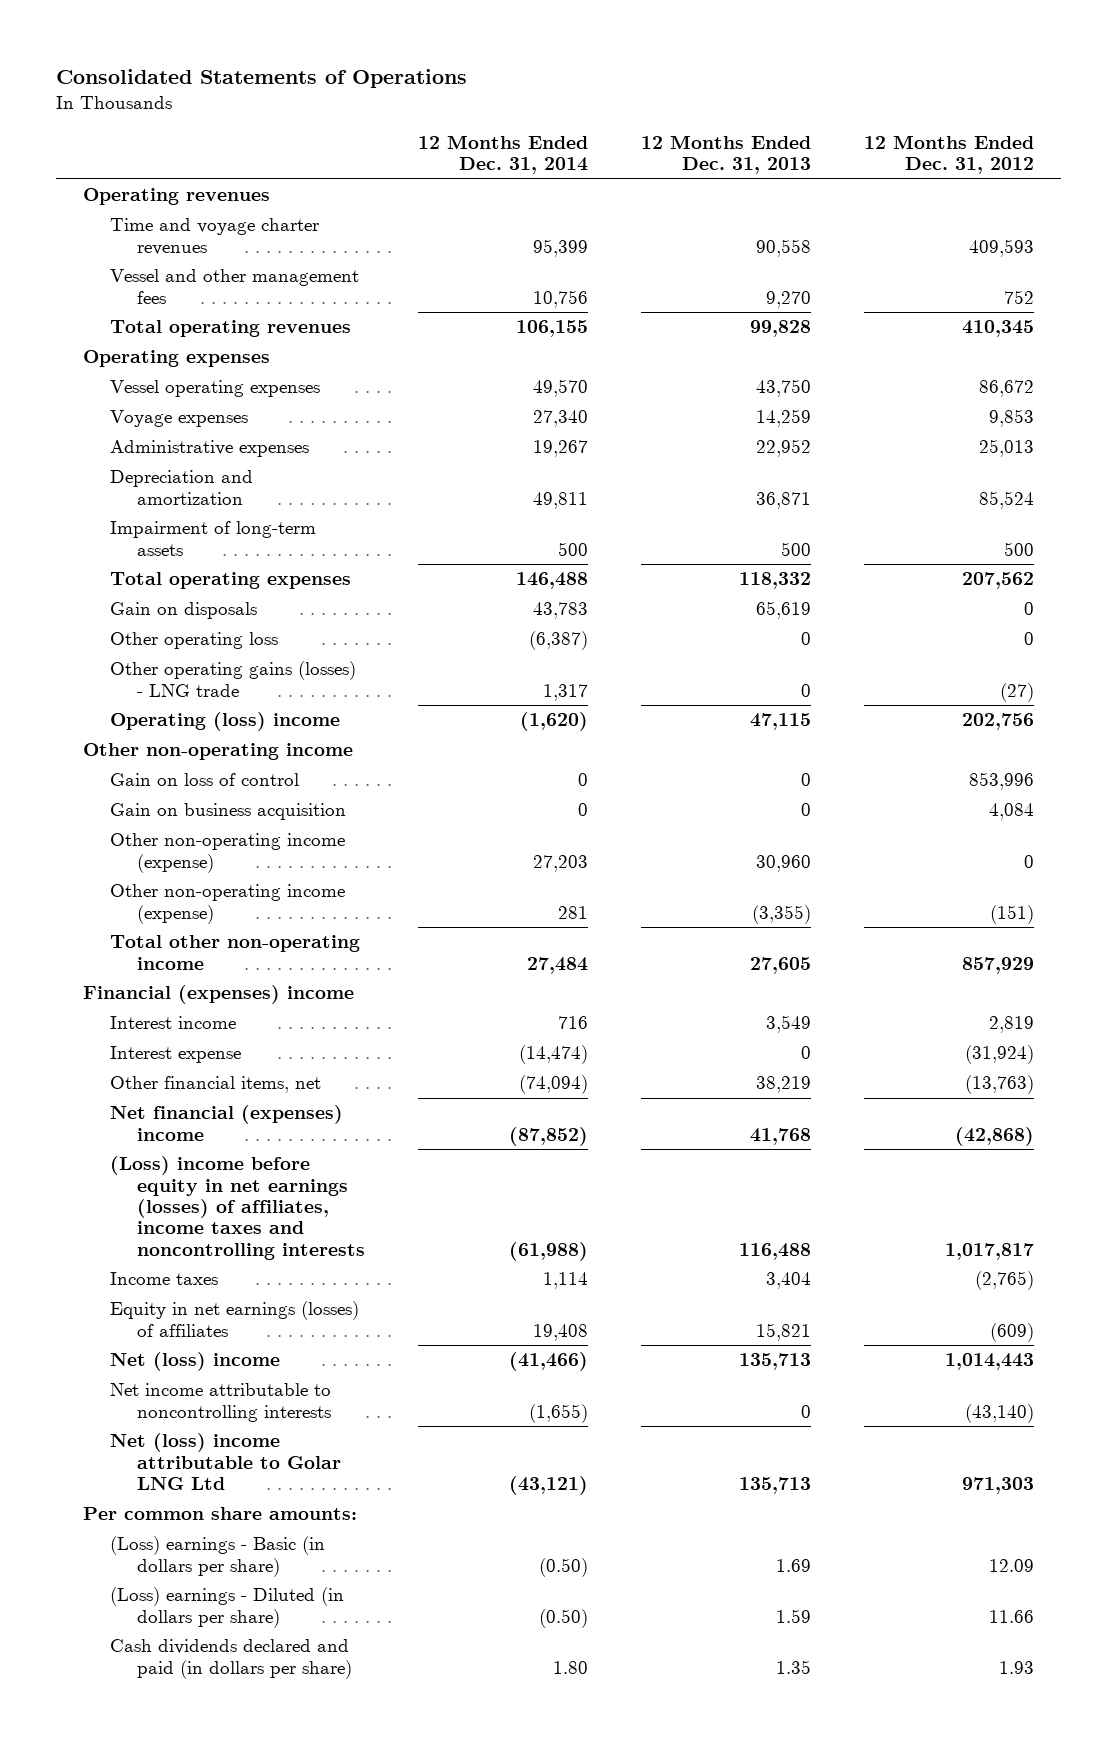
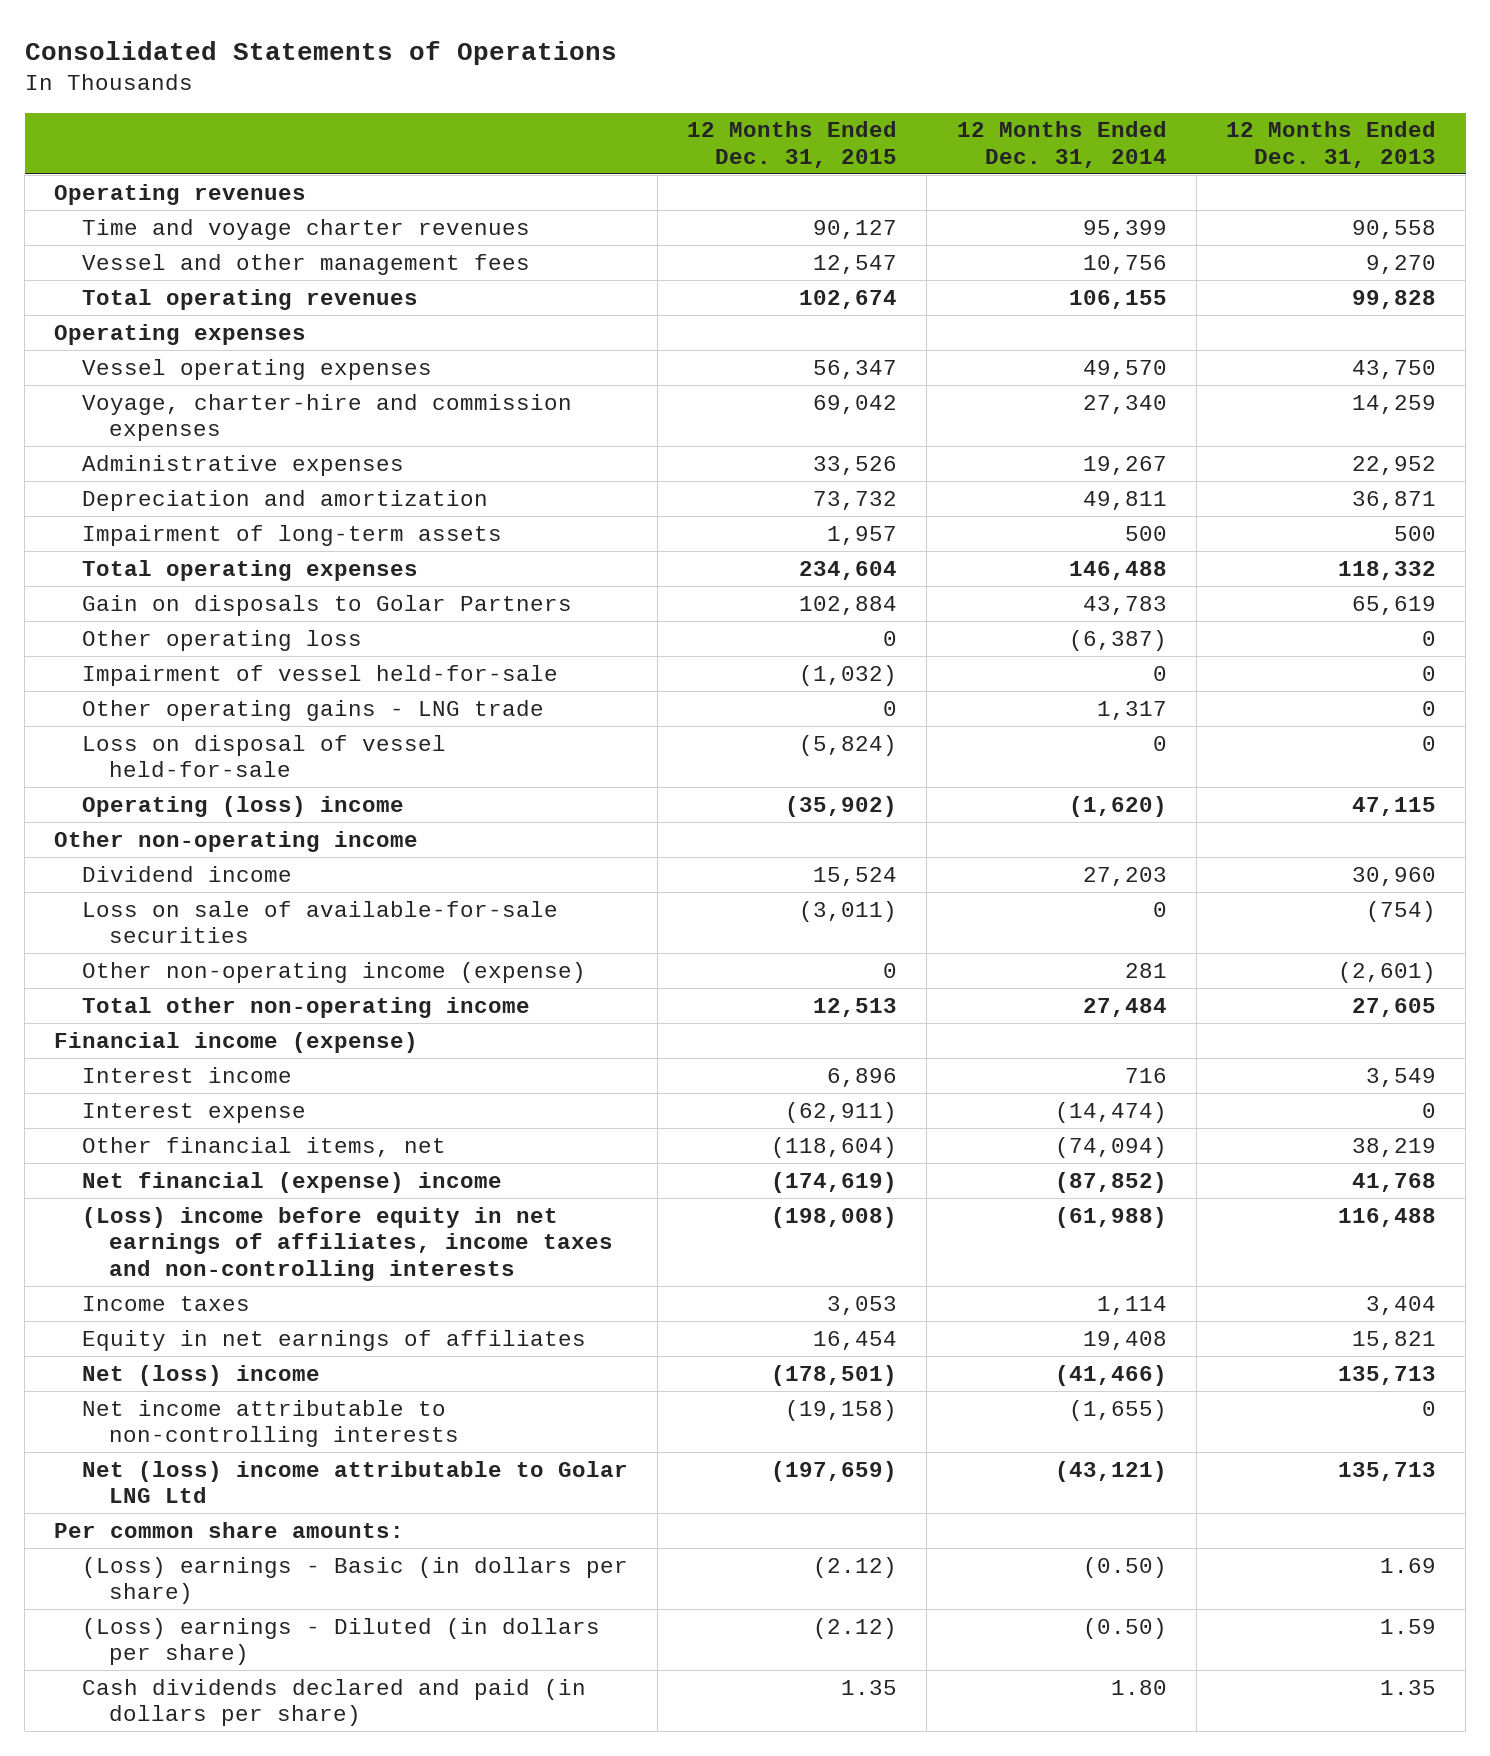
[864,134,1035,175] 12 Months Ended Dec. 31, 2012 -> none
none -> [687,121,898,168] 12 Months Ended Dec. 31, 2015
[109,410,248,428] Voyage expenses -> [81,393,572,442] Voyage, charter-hire and commission expenses
[109,602,257,620] Gain on disposals -> [81,594,572,616] Gain on disposals to Golar Partners
none -> [81,664,558,686] Impairment of vessel held-for-sale
[109,661,356,697] Other operating gains (losses) - LNG trade -> [81,699,544,721] Other operating gains - LNG trade
none -> [81,734,446,778] Loss on disposal of vessel held-for-sale
[109,773,299,787] Gain on loss of control -> none
[109,803,346,821] Gain on business acquisition -> none
[109,884,345,924] Other non-operating income (expense) -> none
none -> [81,865,292,882] Dividend income
none -> [81,900,558,944] Loss on sale of available-for-sale securities
[533,854,589,872] 27,203 -> [1124,962,1167,978] 281
[756,854,812,872] 30,960 -> [1337,961,1436,983] (2,601)
[82,985,354,1005] Financial (expenses) income -> [54,1031,419,1053] Financial income (expense)
[109,1105,343,1141] Net financial (expenses) income -> [81,1171,502,1193] Net financial (expense) income
[109,1156,365,1260] (Loss) income before equity in net earnings (losses) of affiliates, income taxes and noncontrolling interests -> [81,1206,613,1281] (Loss) income before equity in net earnings of affiliates, income taxes and non-controlling interests
[109,1301,359,1337] Equity in net earnings (losses) of affiliates -> [81,1329,586,1351] Equity in net earnings of affiliates
[109,1383,331,1422] Net income attributable to noncontrolling interests -> [81,1399,459,1448] Net income attributable to non-controlling interests

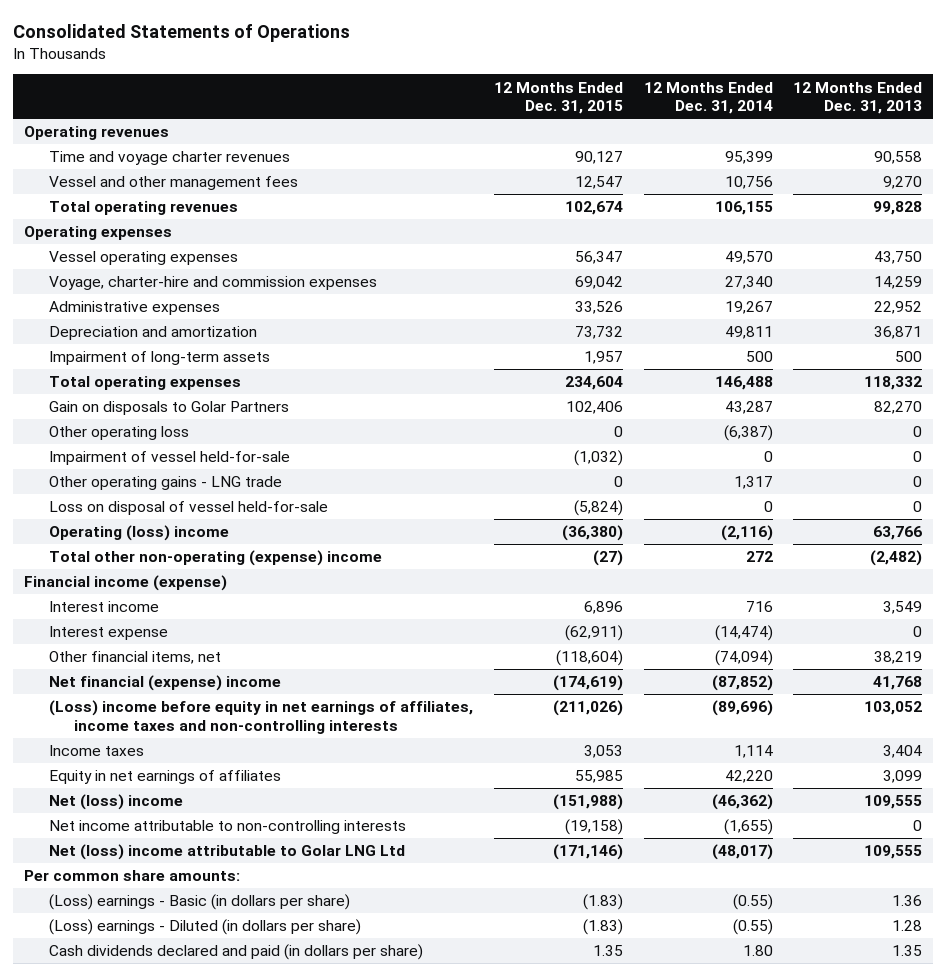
[799,595,898,615] 102,884 -> [565,401,623,415] 102,406
[1082,595,1167,615] 43,783 -> [724,401,773,415] 43,287
[1351,595,1436,615] 65,619 -> [874,401,923,415] 82,270
[54,830,419,852] Other non-operating income -> none
[81,865,292,882] Dividend income -> none
[81,900,558,944] Loss on sale of available-for-sale securities -> none
[81,961,586,983] Other non-operating income (expense) -> none
[785,795,898,817] (35,902) -> [561,525,623,542] (36,380)
[1068,795,1167,817] (1,620) -> [720,525,773,542] (2,116)
[1351,796,1436,816] 47,115 -> [873,526,923,541] 63,766
[81,996,530,1018] Total other non-operating income -> [48,550,382,567] Total other non-operating (expense) income
[813,997,898,1017] 12,513 -> [592,550,623,567] (27)
[1082,997,1167,1017] 27,484 -> [745,551,773,563] 272
[1351,997,1436,1017] 27,605 -> [870,550,923,567] (2,482)
[771,1206,898,1228] (198,008) -> [552,700,623,717] (211,026)
[1054,1206,1167,1228] (61,988) -> [711,700,773,717] (89,696)
[1337,1207,1436,1227] 116,488 -> [864,701,923,716] 103,052
[813,1330,898,1350] 16,454 -> [574,770,623,784] 55,985
[1082,1330,1167,1350] 19,408 -> [724,770,773,784] 42,220
[1351,1330,1436,1350] 15,821 -> [883,770,923,784] 3,099
[771,1364,898,1386] (178,501) -> [552,794,623,811] (151,988)
[1054,1364,1167,1386] (41,466) -> [711,794,773,811] (46,362)
[1337,1365,1436,1385] 135,713 -> [864,795,923,810] 109,555
[771,1460,898,1482] (197,659) -> [552,844,623,861] (171,146)
[1054,1460,1167,1482] (43,121) -> [711,844,773,861] (48,017)
[1337,1461,1436,1481] 135,713 -> [864,845,923,860] 109,555
[813,1556,898,1578] (2.12) -> [582,894,623,911] (1.83)
[1082,1556,1167,1578] (0.50) -> [732,894,773,911] (0.55)
[1379,1557,1436,1573] 1.69 -> [892,895,923,907] 1.36
[813,1617,898,1639] (2.12) -> [582,919,623,936] (1.83)
[1082,1617,1167,1639] (0.50) -> [732,919,773,936] (0.55)
[1379,1618,1436,1634] 1.59 -> [892,920,923,932] 1.28

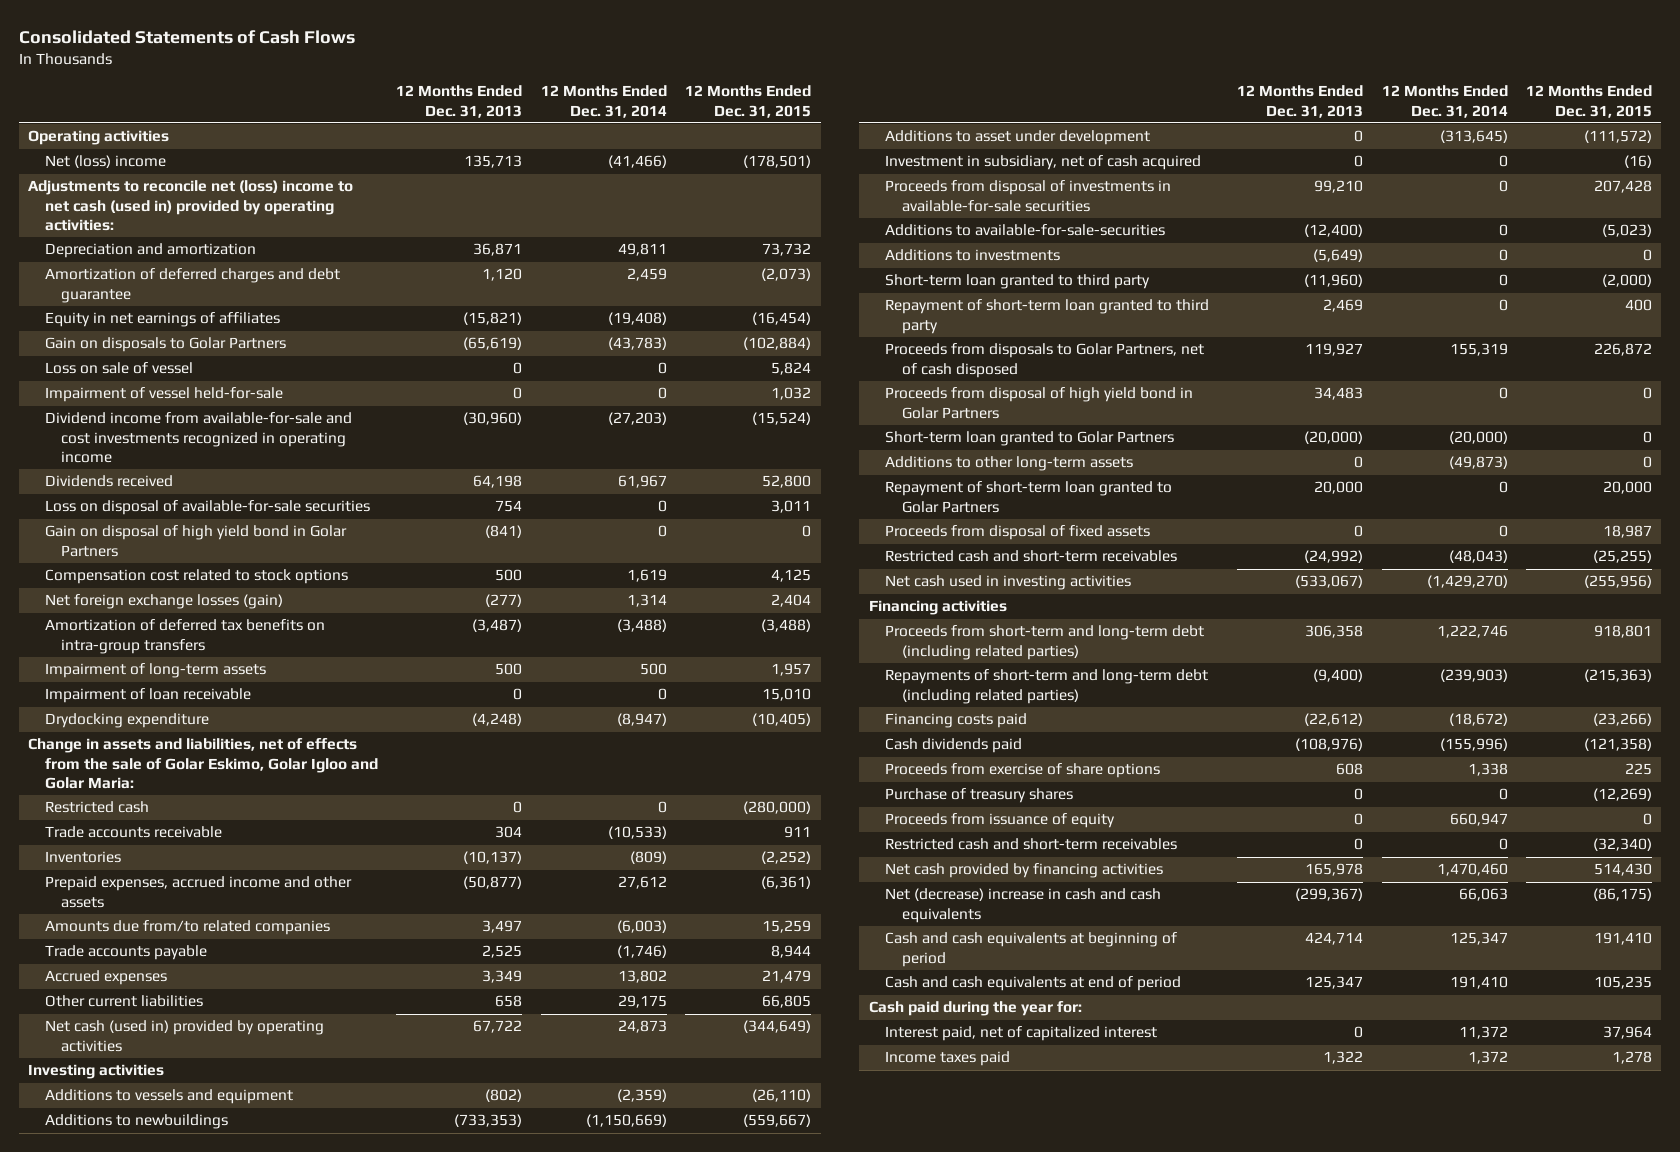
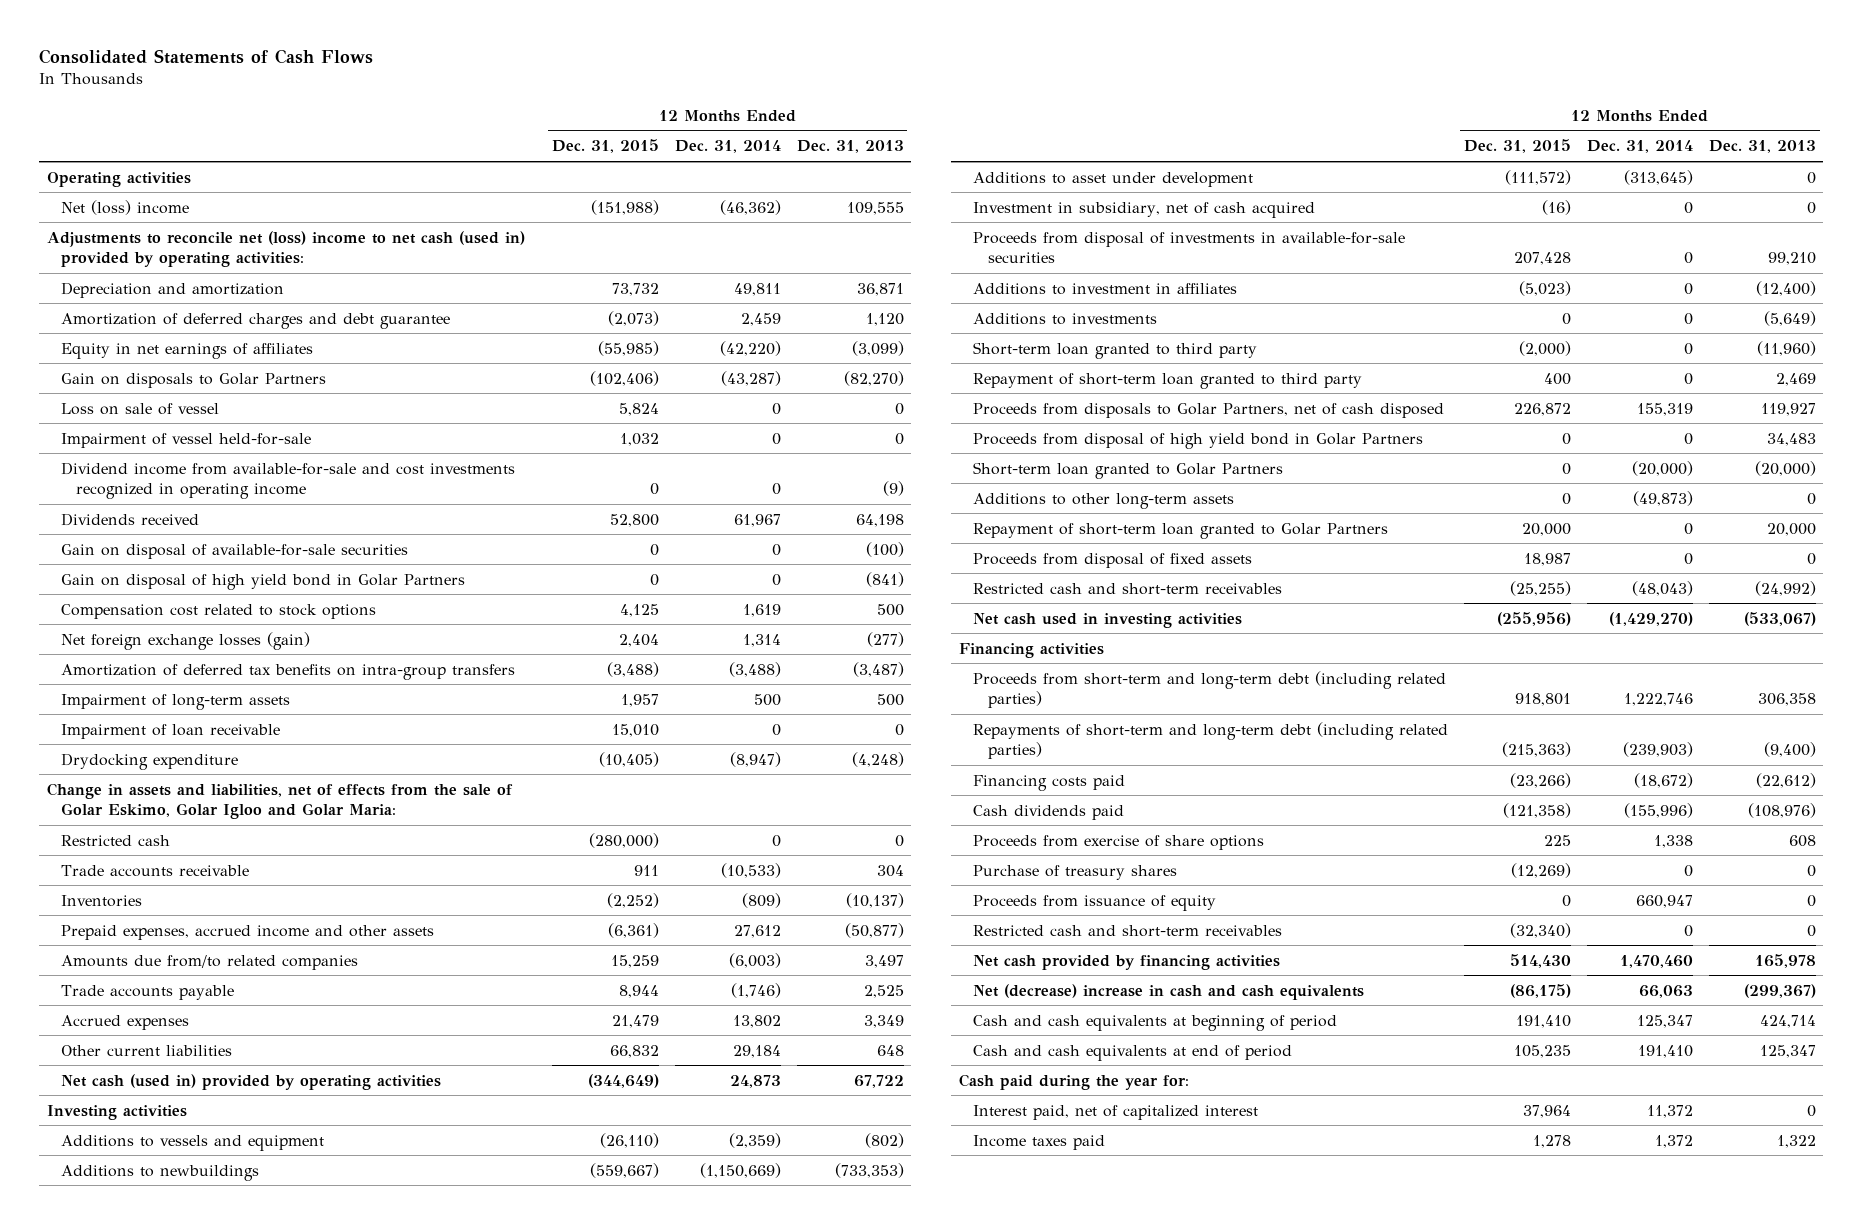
[464,155,523,169] 135,713 -> [846,201,904,215] 109,555
[607,155,667,169] (41,466) -> [719,199,781,215] (46,362)
[743,155,812,169] (178,501) -> [590,199,659,215] (151,988)
[463,312,523,326] (15,821) -> [851,340,904,356] (3,099)
[607,312,667,326] (19,408) -> [719,340,781,356] (42,220)
[752,312,812,326] (16,454) -> [597,340,659,356] (55,985)
[463,337,523,351] (65,619) -> [843,370,904,386] (82,270)
[607,337,667,351] (43,783) -> [720,370,781,386] (43,287)
[743,337,812,351] (102,884) -> [589,370,659,386] (102,406)
[463,412,523,426] (30,960) -> [882,480,904,496] (9)
[607,412,667,426] (27,203) -> [771,482,781,495] 0
[752,412,812,426] (15,524) -> [649,482,659,495] 0
[44,500,370,516] Loss on disposal of available-for-sale securities -> [61,543,409,559] Gain on disposal of available-for-sale securities
[495,500,523,513] 754 -> [865,541,904,557] (100)
[771,500,812,514] 3,011 -> [649,543,659,556] 0
[495,995,523,1008] 658 -> [876,1044,904,1056] 648
[617,995,667,1009] 29,175 -> [732,1044,781,1058] 29,184
[762,995,812,1009] 66,805 -> [609,1044,659,1058] 66,832
[885,224,1166,237] Additions to available-for-sale-securities -> [973,282,1238,295] Additions to investment in affiliates

